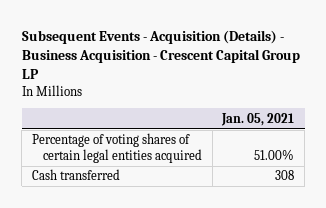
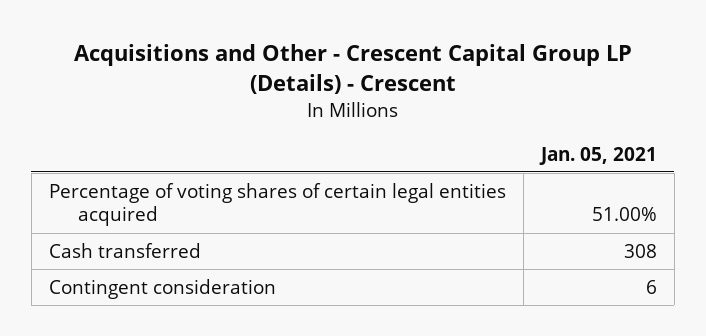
[21,30,300,80] Subsequent Events - Acquisition (Details) - Business Acquisition - Crescent Capital Group LP -> [73,44,632,94] Acquisitions and Other - Crescent Capital Group LP (Details) - Crescent
none -> [48,278,276,299] Contingent consideration

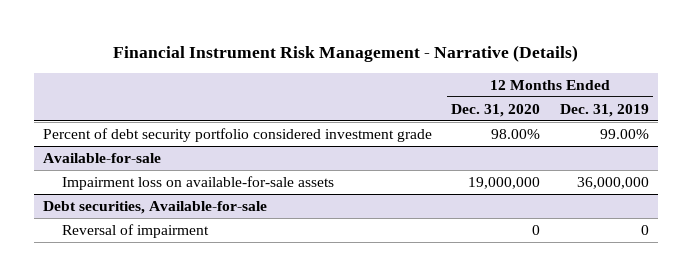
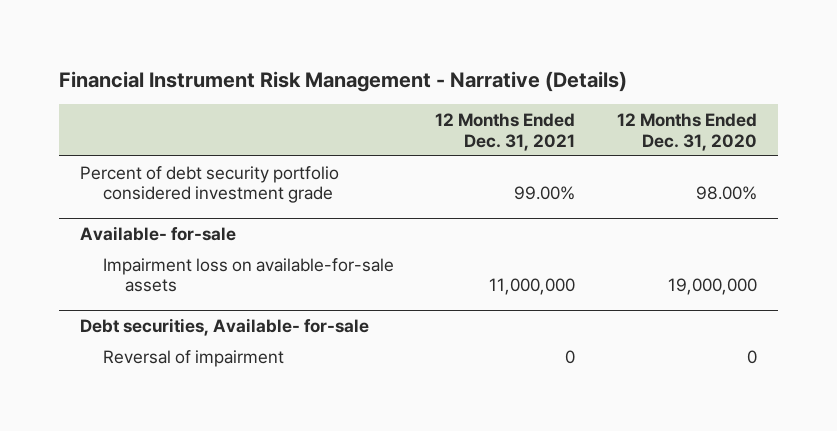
[559,103,649,117] Dec. 31, 2019 -> none
none -> [435,113,576,151] 12 Months Ended Dec. 31, 2021
[43,152,162,163] Available-for-sale -> [80,225,237,241] Available- for-sale
[43,200,268,214] Debt securities, Available-for-sale -> [80,317,370,336] Debt securities, Available- for-sale

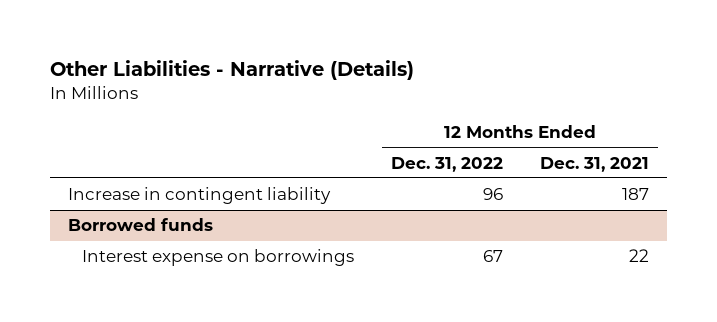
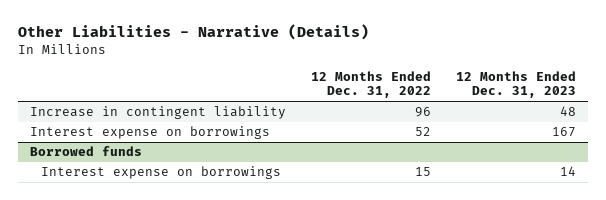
[540,156,650,172] Dec. 31, 2021 -> none
none -> [455,70,576,99] 12 Months Ended Dec. 31, 2023
none -> [30,126,271,140] Interest expense on borrowings
[483,250,504,263] 67 -> [414,167,431,177] 15

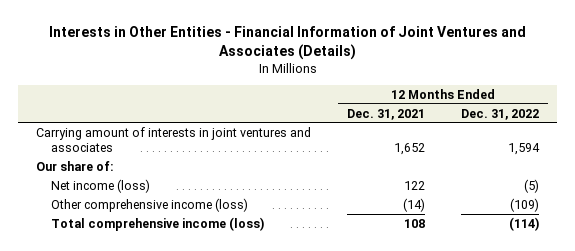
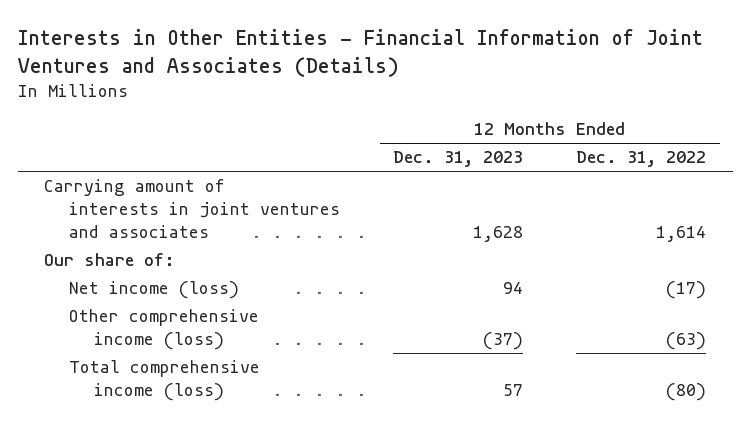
[347,108,426,120] Dec. 31, 2021 -> none
none -> [393,151,524,168] Dec. 31, 2023
[508,142,541,155] 1,594 -> [656,226,707,243] 1,614
[524,178,540,193] (5) -> [666,281,707,300] (17)
[510,197,540,212] (109) -> [666,332,707,351] (63)
[509,216,540,231] (114) -> [666,383,707,402] (80)

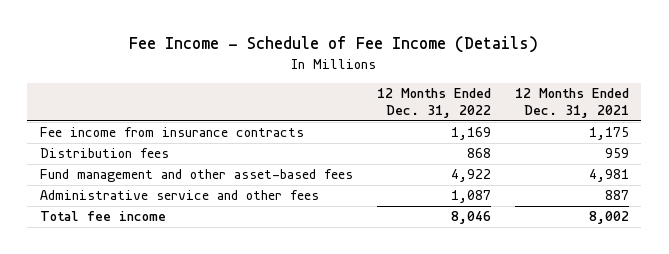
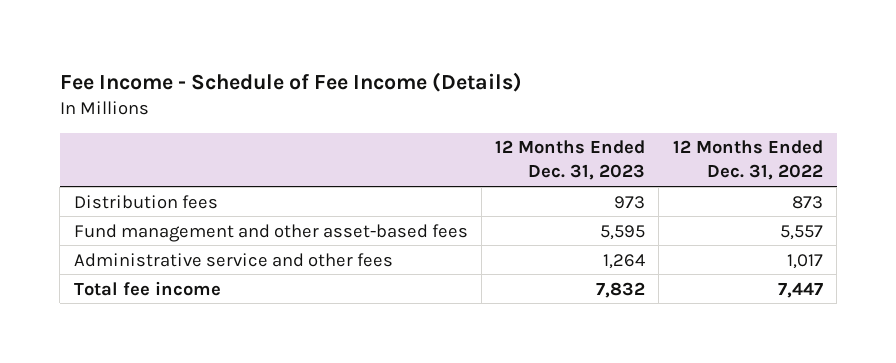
[515,87,630,119] 12 Months Ended Dec. 31, 2021 -> none
none -> [495,140,646,181] 12 Months Ended Dec. 31, 2023
[39,127,304,138] Fee income from insurance contracts -> none
[466,148,491,159] 868 -> [791,195,823,209] 873
[450,169,491,183] 4,922 -> [779,224,823,240] 5,557
[450,190,491,204] 1,087 -> [786,253,823,269] 1,017
[450,211,491,225] 8,046 -> [777,281,823,298] 7,447

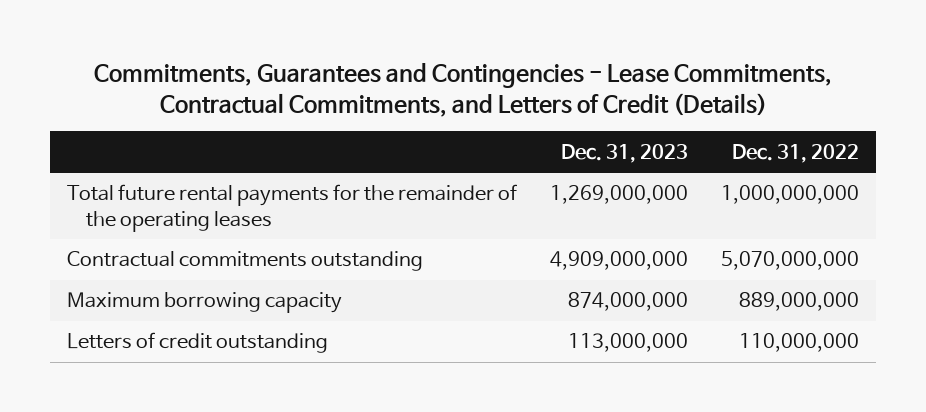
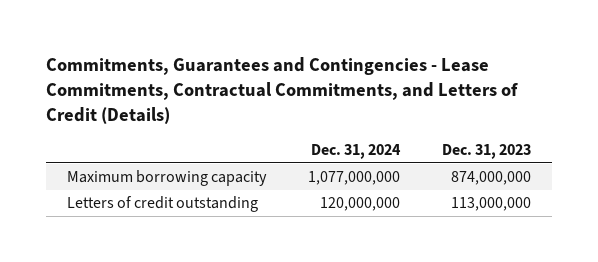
[732,143,860,163] Dec. 31, 2022 -> none
none -> [311,143,402,159] Dec. 31, 2024
[66,184,517,232] Total future rental payments for the remainder of the operating leases -> none
[66,251,423,272] Contractual commitments outstanding -> none

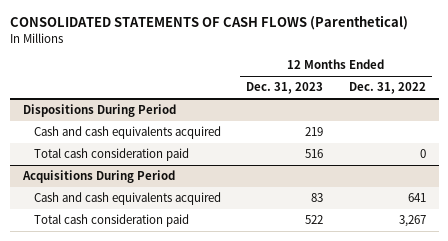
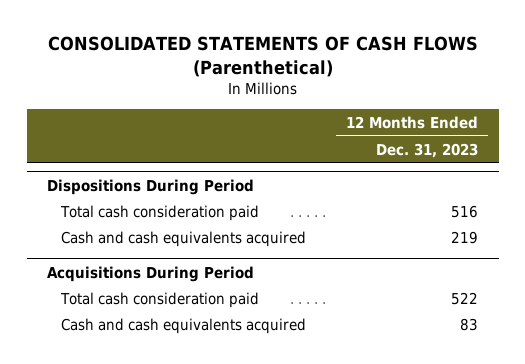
[348,82,426,95] Dec. 31, 2022 -> none
[33,126,221,140] Cash and cash equivalents acquired -> [60,230,306,247] Cash and cash equivalents acquired
[33,192,221,206] Cash and cash equivalents acquired -> [60,317,306,334] Cash and cash equivalents acquired

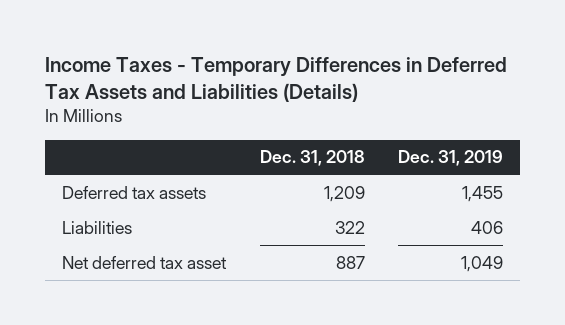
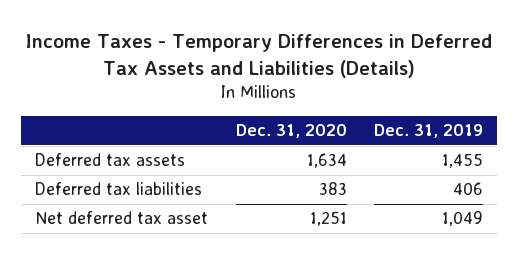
[259,150,365,167] Dec. 31, 2018 -> none
none -> [235,123,347,138] Dec. 31, 2020
[62,220,133,234] Liabilities -> [35,182,203,196] Deferred tax liabilities

